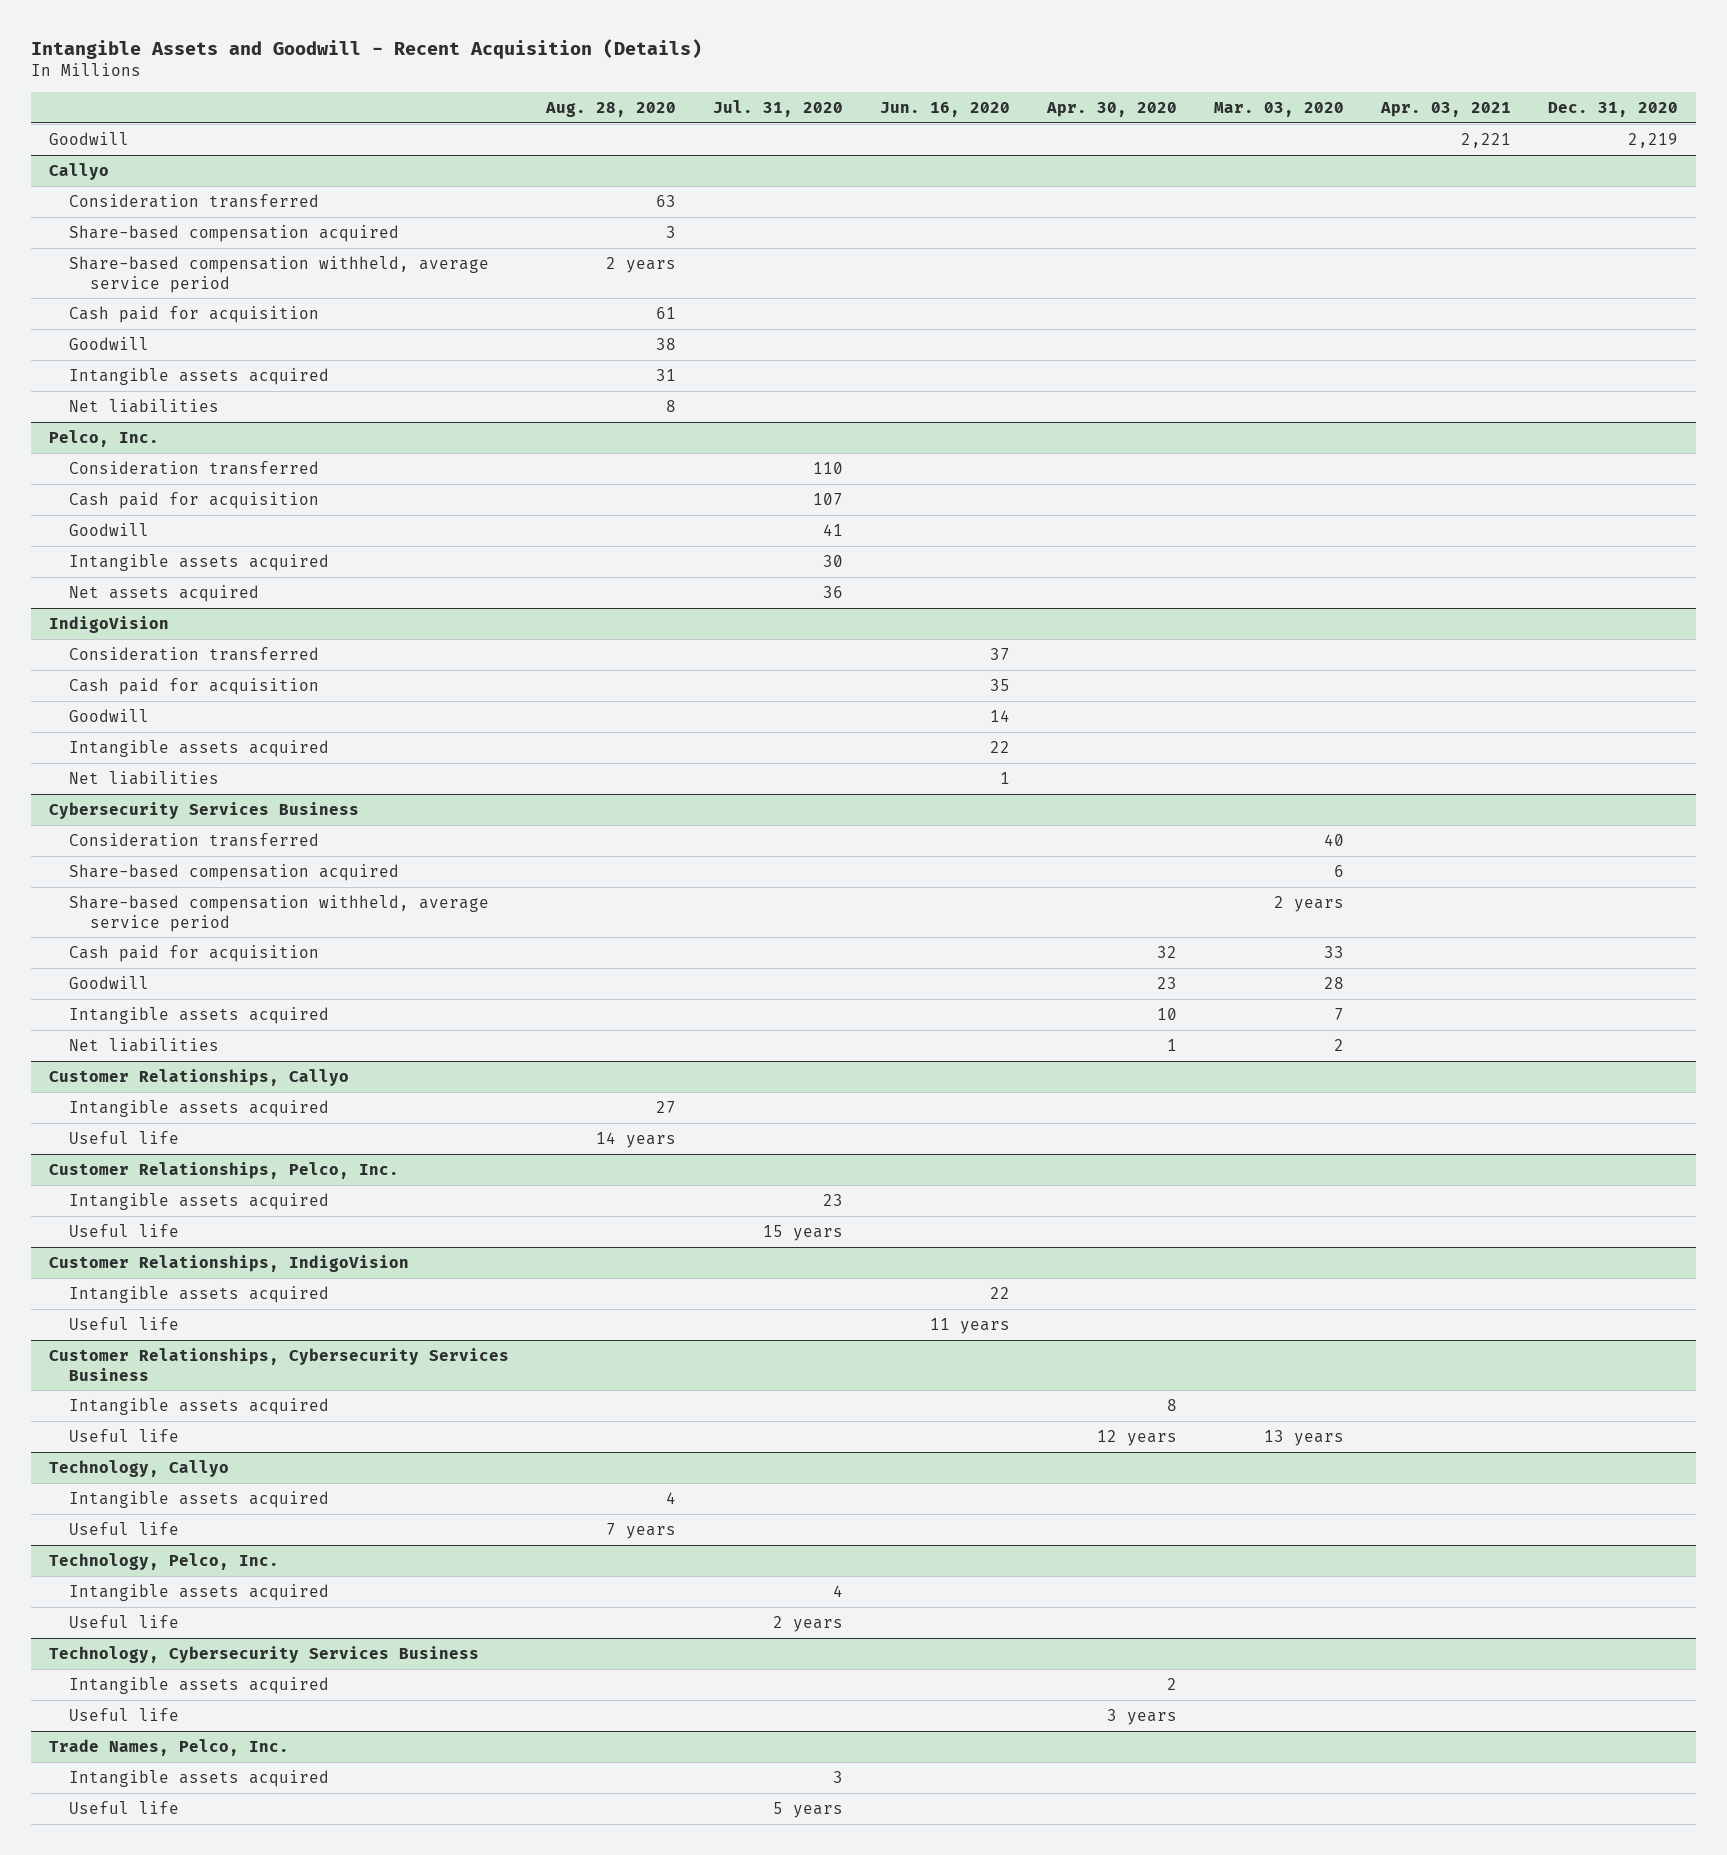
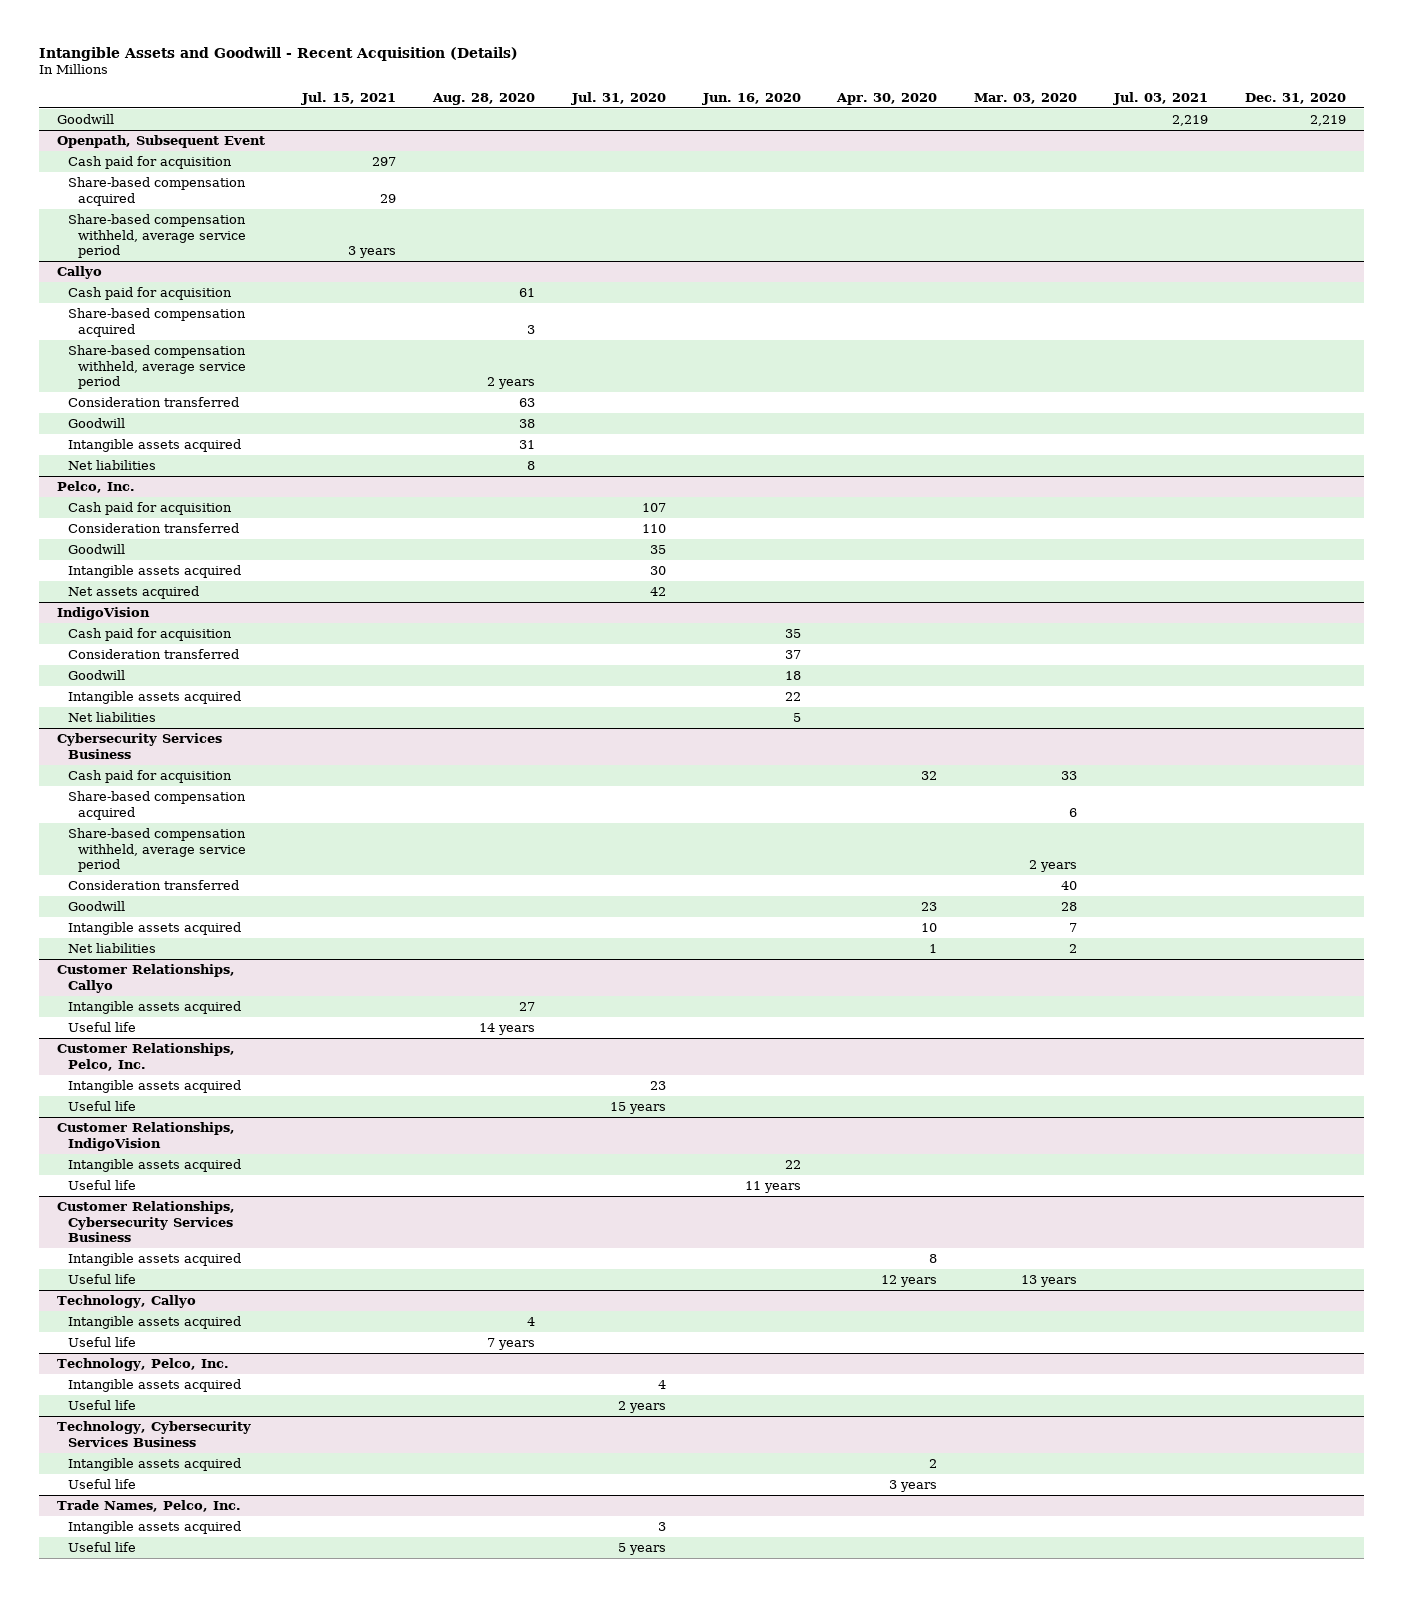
[1379,101,1511,117] Apr. 03, 2021 -> none
none -> [301,91,397,105] Jul. 15, 2021
none -> [1113,91,1209,105] Jul. 03, 2021
none -> [57,135,266,149] Openpath, Subsequent Event
none -> [67,156,232,170] Cash paid for acquisition
none -> [67,177,246,206] Share-based compensation acquired
none -> [67,214,247,259] Share-based compensation withheld, average service period
[69,305,320,323] Cash paid for acquisition -> [67,287,232,301] Cash paid for acquisition
[69,193,320,208] Consideration transferred -> [67,397,239,408] Consideration transferred
[69,460,320,475] Consideration transferred -> [67,523,239,534] Consideration transferred
[823,523,844,536] 41 -> [649,545,666,555] 35
[823,585,844,598] 36 -> [649,587,666,597] 42
[69,646,320,661] Consideration transferred -> [67,649,239,660] Consideration transferred
[990,709,1011,722] 14 -> [784,671,801,681] 18
[1000,771,1011,784] 1 -> [792,713,801,723] 5
[69,944,320,962] Cash paid for acquisition -> [67,770,232,784] Cash paid for acquisition
[69,832,320,847] Consideration transferred -> [67,880,239,891] Consideration transferred

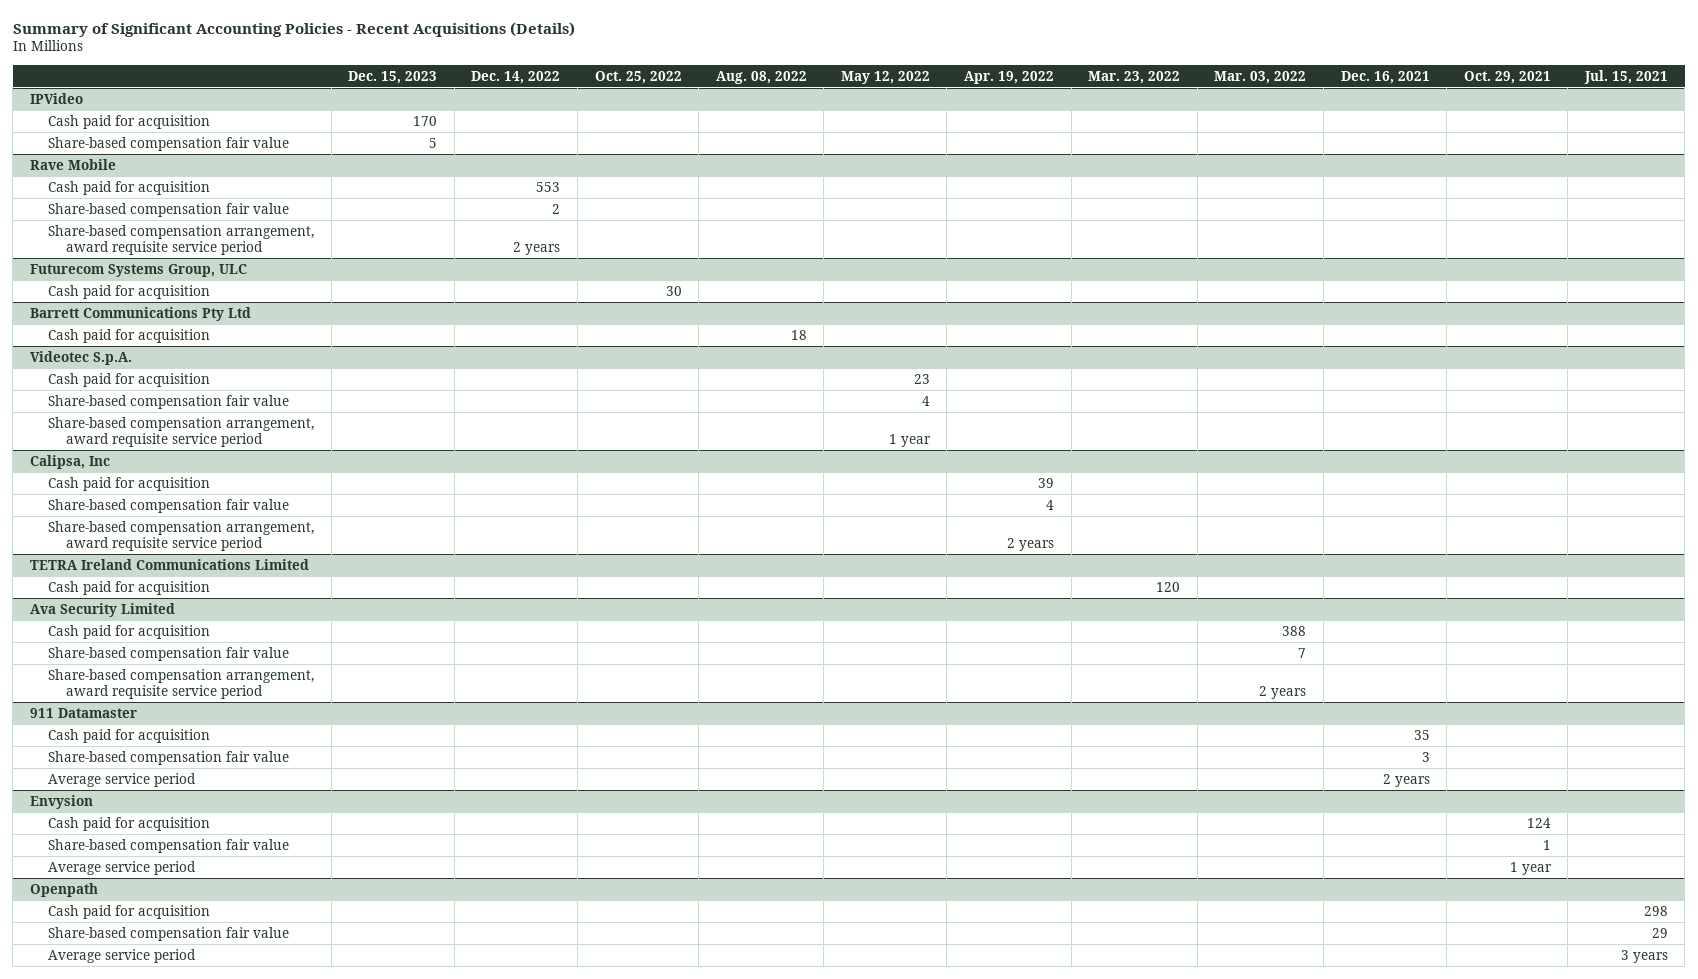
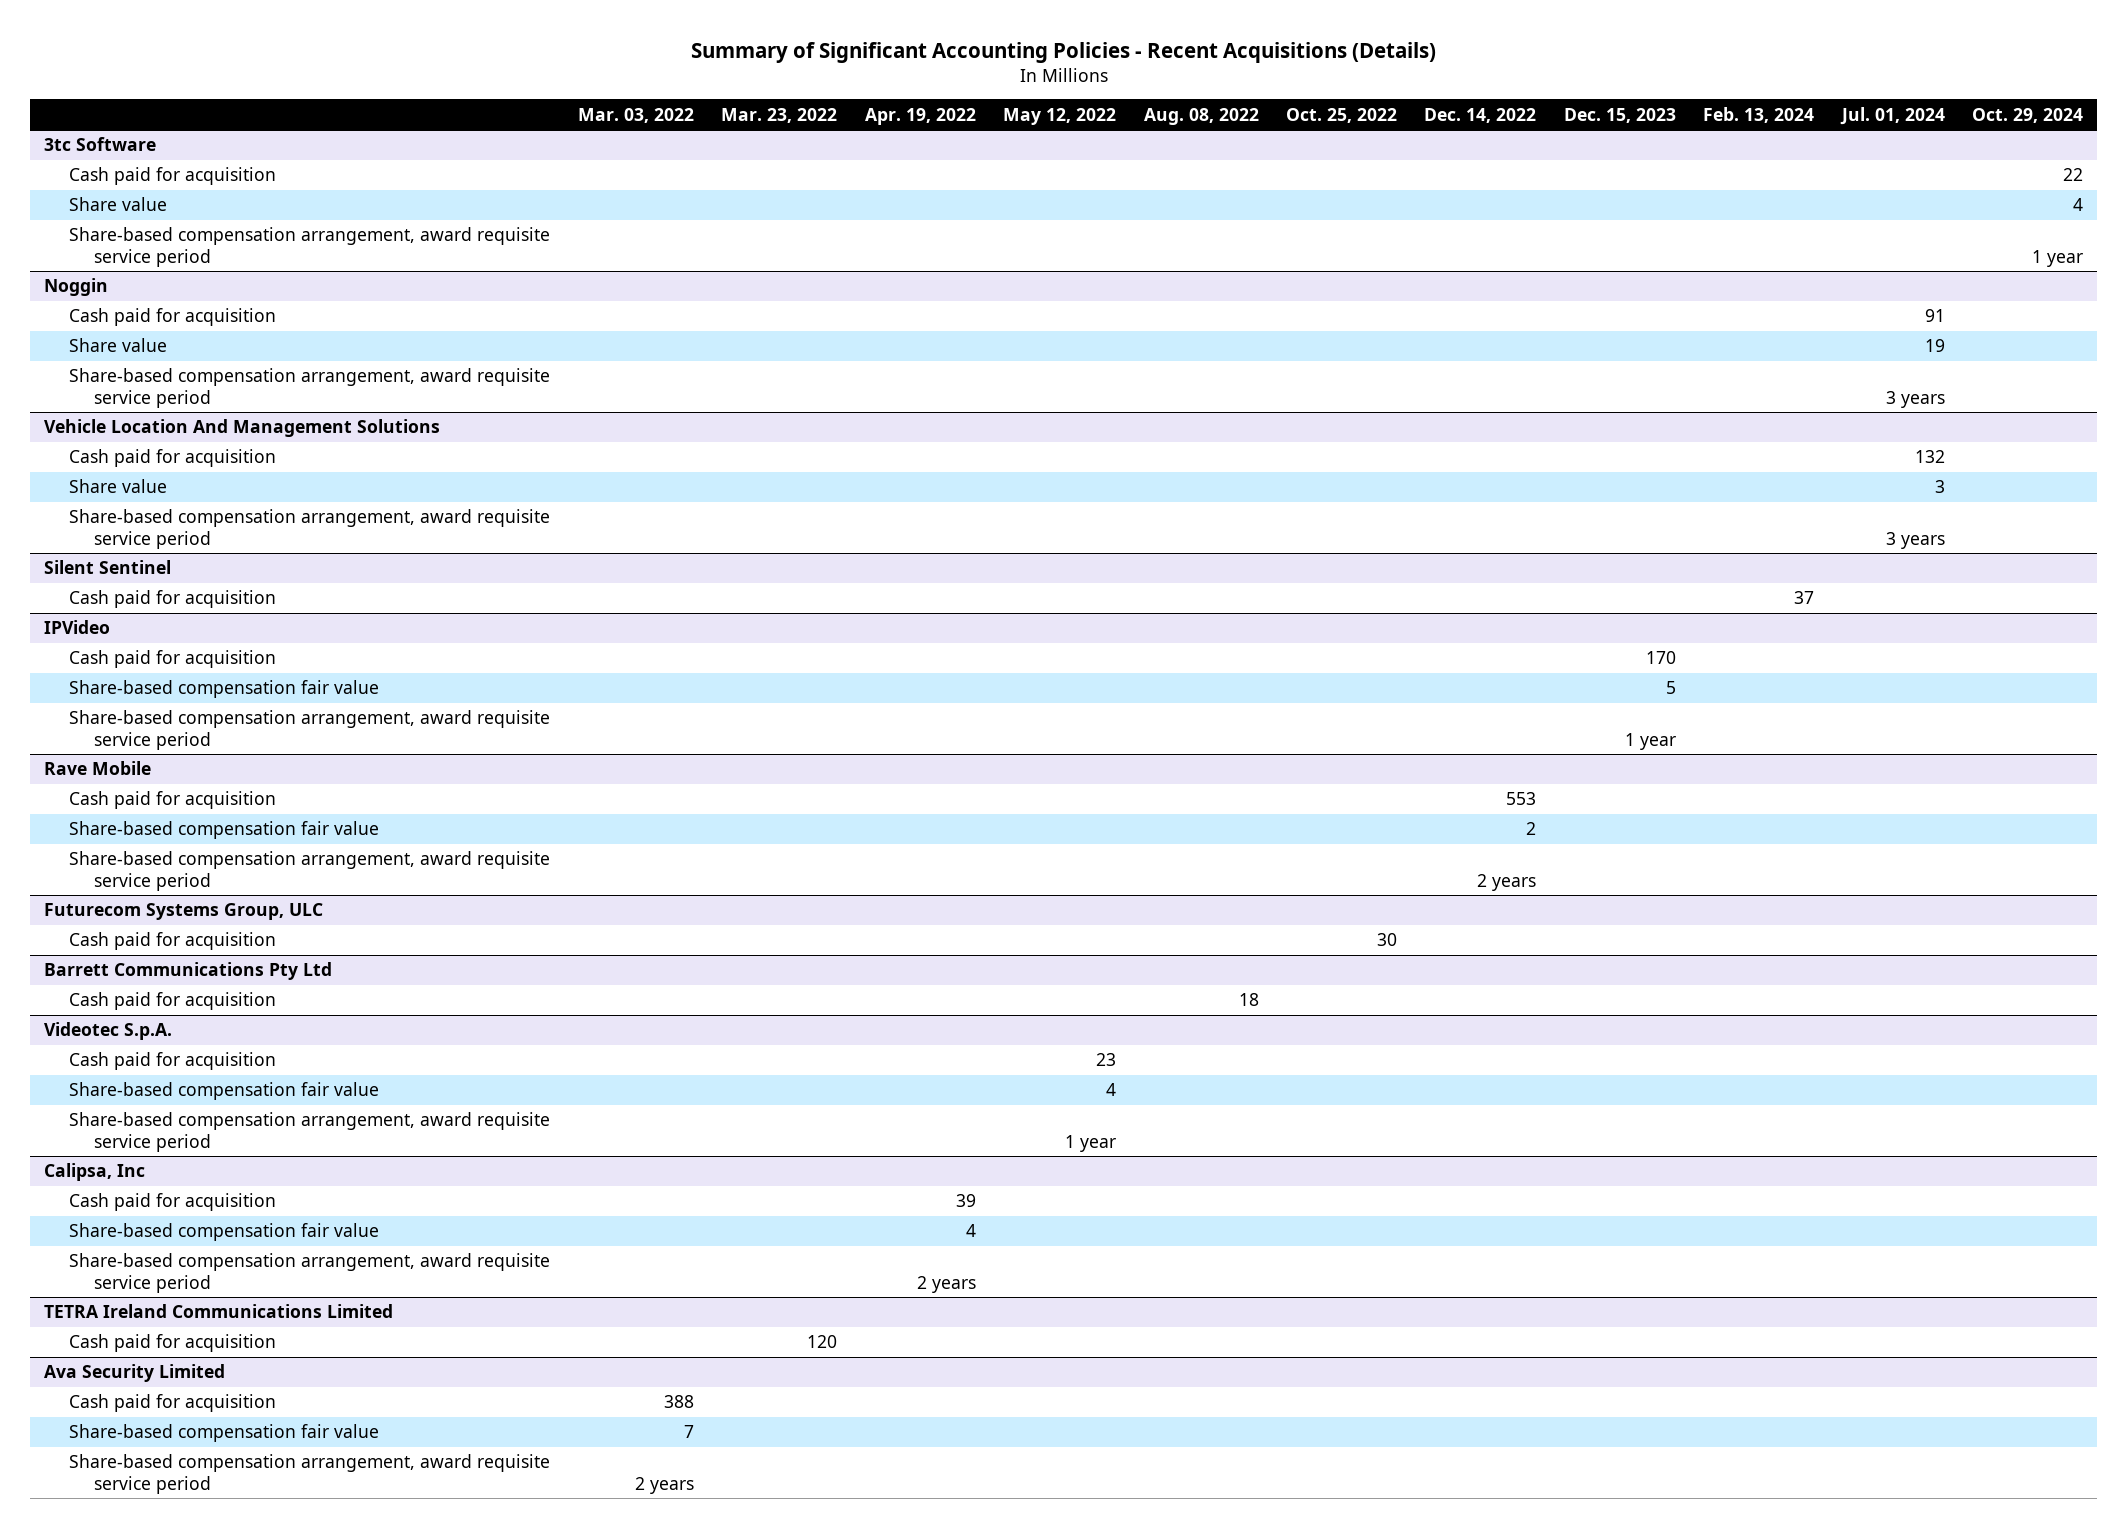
[1340,70,1430,84] Dec. 16, 2021 -> none
[1463,70,1551,84] Oct. 29, 2021 -> none
[1583,69,1668,84] Jul. 15, 2021 -> none
none -> [1703,106,1815,123] Feb. 13, 2024
none -> [1839,106,1945,125] Jul. 01, 2024
none -> [1972,107,2084,123] Oct. 29, 2024
none -> [44,137,157,152] 3tc Software
none -> [69,167,277,186] Cash paid for acquisition
none -> [69,197,168,212] Share value
none -> [69,227,551,267] Share-based compensation arrangement, award requisite service period
none -> [44,278,109,297] Noggin
none -> [69,308,277,327] Cash paid for acquisition
none -> [69,338,168,353] Share value
none -> [69,368,551,408] Share-based compensation arrangement, award requisite service period
none -> [44,419,441,438] Vehicle Location And Management Solutions
none -> [69,449,277,468] Cash paid for acquisition
none -> [69,479,168,494] Share value
none -> [69,509,551,549] Share-based compensation arrangement, award requisite service period
none -> [44,560,172,575] Silent Sentinel
none -> [69,590,277,609] Cash paid for acquisition
none -> [69,710,551,750] Share-based compensation arrangement, award requisite service period
[30,707,138,718] 911 Datamaster -> none
[48,728,211,743] Cash paid for acquisition -> none
[48,750,290,765] Share-based compensation fair value -> none
[48,772,197,787] Average service period -> none
[30,794,94,809] Envysion -> none
[48,816,211,831] Cash paid for acquisition -> none
[48,838,290,853] Share-based compensation fair value -> none
[48,860,197,875] Average service period -> none
[30,882,99,897] Openpath -> none
[48,904,211,919] Cash paid for acquisition -> none
[48,926,290,941] Share-based compensation fair value -> none
[48,948,197,963] Average service period -> none

